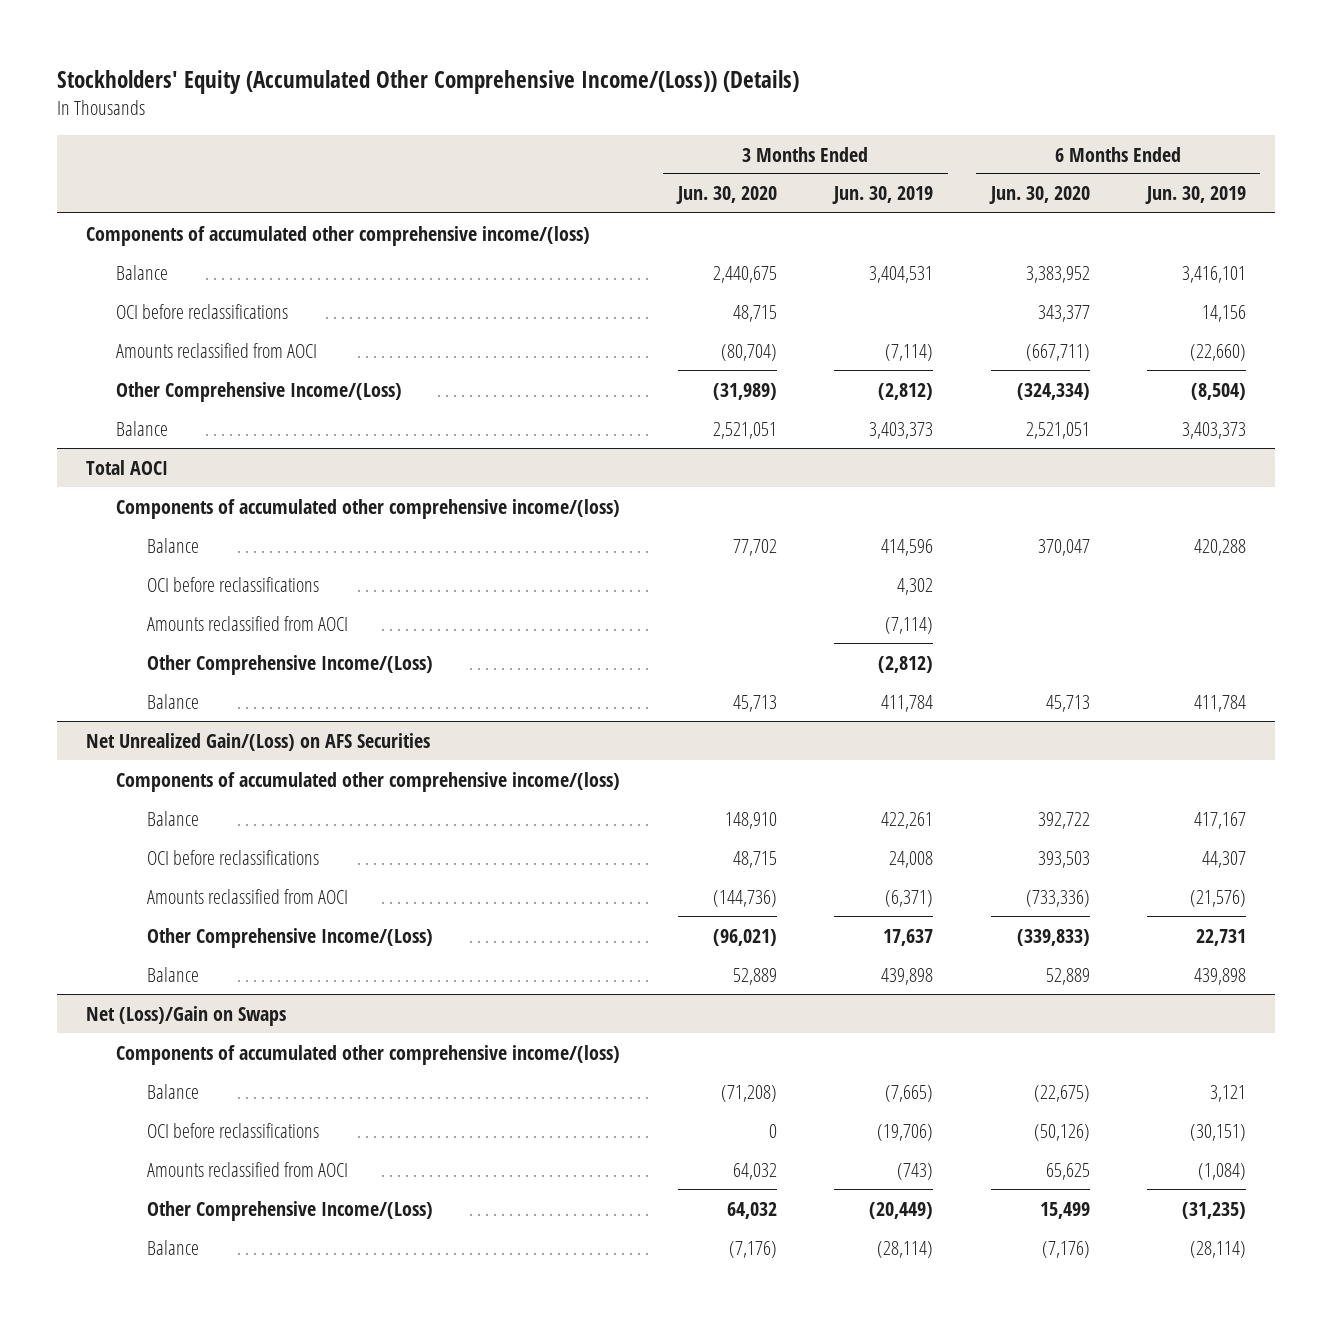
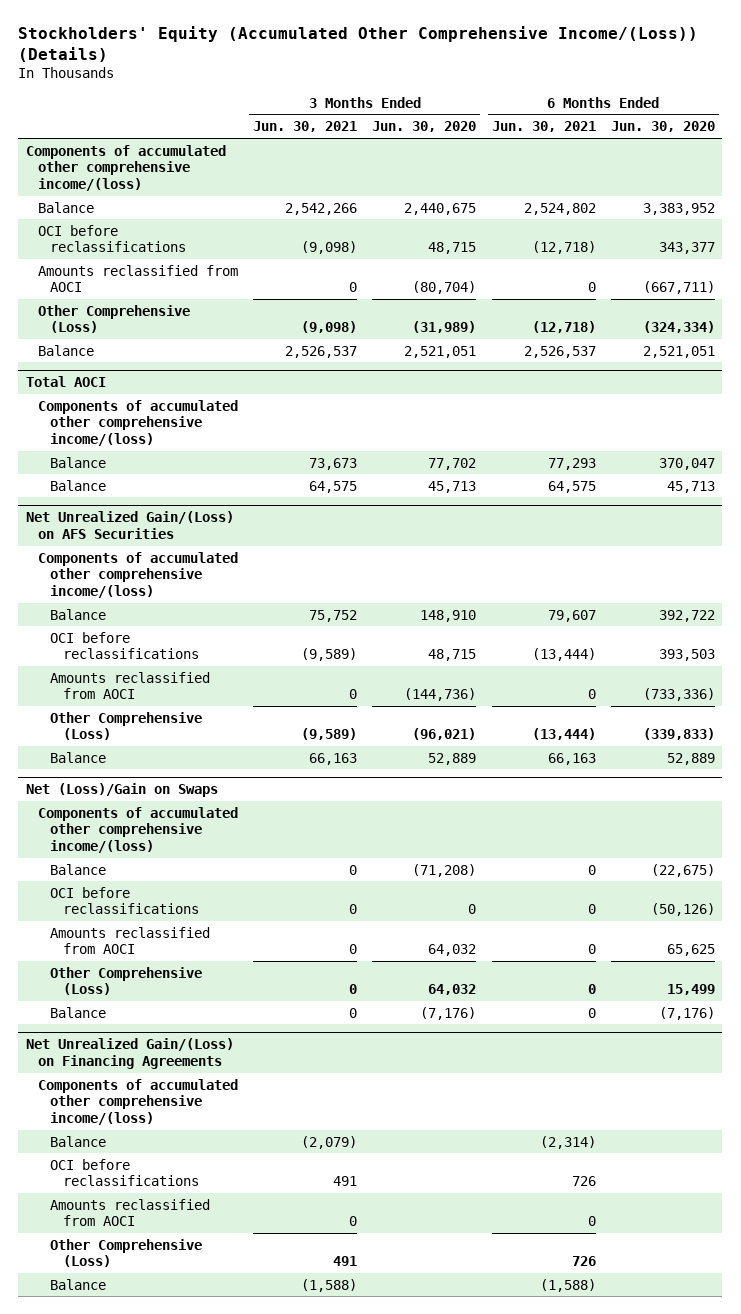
[832,186,934,205] Jun. 30, 2019 -> none
[1144,186,1246,205] Jun. 30, 2019 -> none
none -> [253,121,358,133] Jun. 30, 2021
none -> [491,121,596,133] Jun. 30, 2021
[116,381,403,402] Other Comprehensive Income/(Loss) -> [38,304,191,334] Other Comprehensive (Loss)
[147,576,320,592] OCI before reclassifications -> none
[147,615,349,631] Amounts reclassified from AOCI -> none
[147,654,434,675] Other Comprehensive Income/(Loss) -> none
[147,927,434,948] Other Comprehensive Income/(Loss) -> [50,711,203,741] Other Comprehensive (Loss)
[147,1200,434,1221] Other Comprehensive Income/(Loss) -> [50,966,203,996] Other Comprehensive (Loss)
none -> [25,1037,234,1069] Net Unrealized Gain/(Loss) on Financing Agreements
none -> [38,1078,239,1126] Components of accumulated other comprehensive income/(loss)
none -> [50,1135,107,1147] Balance
none -> [50,1158,199,1187] OCI before reclassifications
none -> [50,1198,211,1227] Amounts reclassified from AOCI
none -> [50,1238,203,1268] Other Comprehensive (Loss)
none -> [50,1278,107,1290] Balance

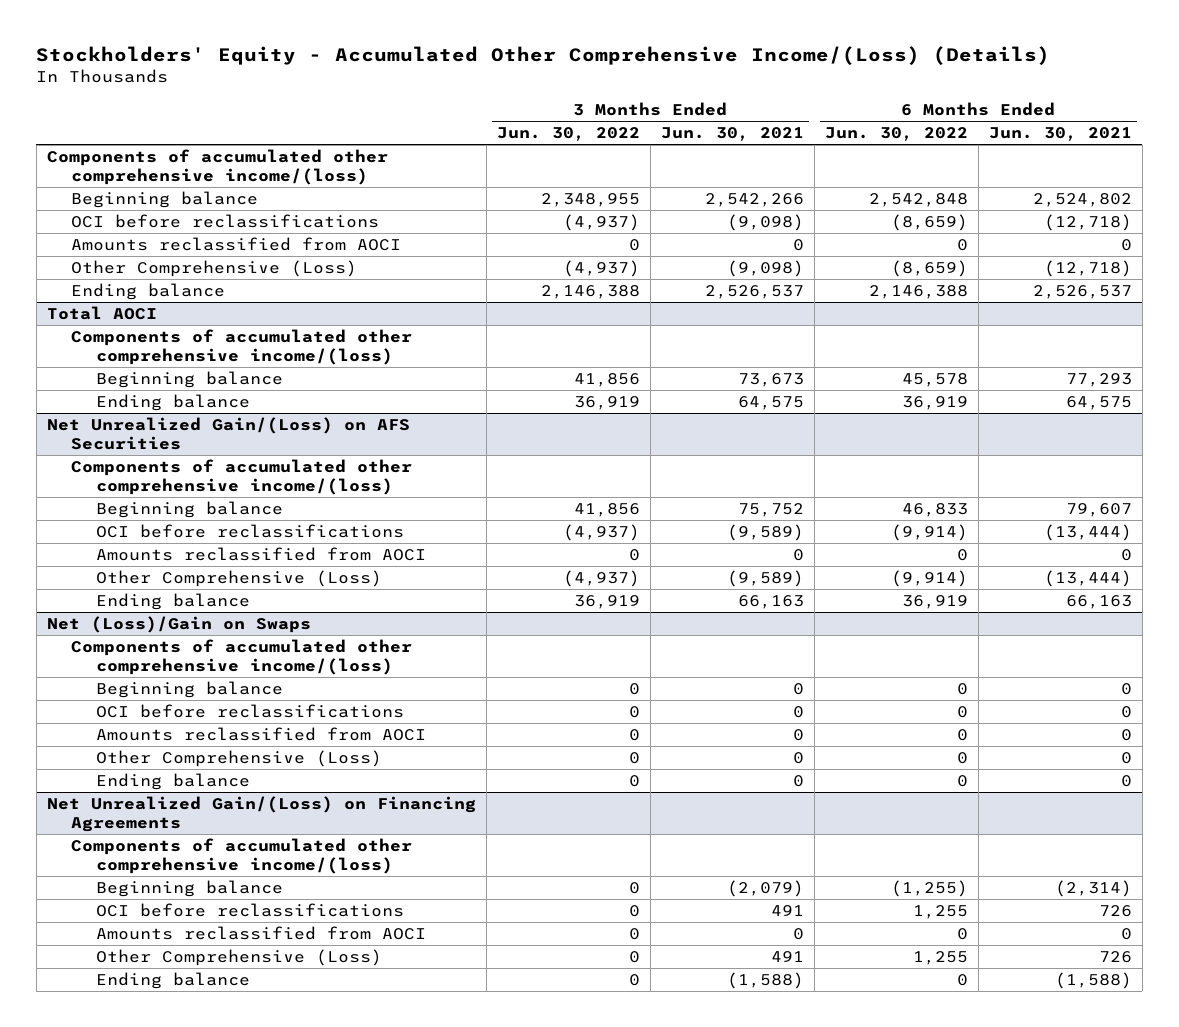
[18,26,699,62] Stockholders' Equity (Accumulated Other Comprehensive Income/(Loss)) (Details) -> [36,45,1051,65] Stockholders' Equity - Accumulated Other Comprehensive Income/(Loss) (Details)
[372,121,477,133] Jun. 30, 2020 -> none
[610,121,715,133] Jun. 30, 2020 -> none
none -> [496,127,640,142] Jun. 30, 2022
none -> [824,127,968,142] Jun. 30, 2022
[38,201,95,213] Balance -> [71,191,259,209] Beginning balance
[38,344,95,356] Balance -> [71,283,226,301] Ending balance
[50,456,107,468] Balance -> [95,371,283,389] Beginning balance
[50,479,107,491] Balance -> [95,394,250,412] Ending balance
[50,608,107,620] Balance -> [95,501,283,519] Beginning balance
[50,751,107,763] Balance -> [95,593,250,611] Ending balance
[50,863,107,875] Balance -> [95,681,283,699] Beginning balance
[50,1006,107,1018] Balance -> [95,773,250,791] Ending balance
[50,1135,107,1147] Balance -> [95,880,283,898] Beginning balance
[50,1278,107,1290] Balance -> [95,972,250,990] Ending balance

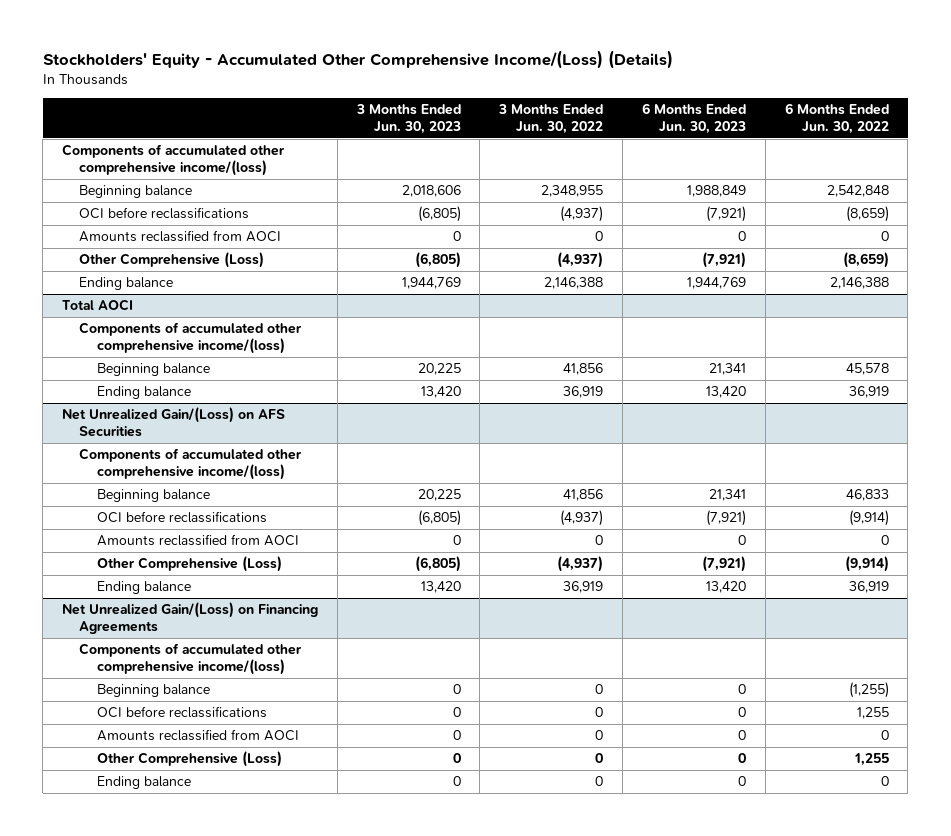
[660,127,804,142] Jun. 30, 2021 -> none
[988,127,1132,142] Jun. 30, 2021 -> none
none -> [355,104,461,135] 3 Months Ended Jun. 30, 2023
none -> [641,103,746,135] 6 Months Ended Jun. 30, 2023
[46,616,311,634] Net (Loss)/Gain on Swaps -> none
[71,639,413,676] Components of accumulated other comprehensive income/(loss) -> none
[95,681,283,699] Beginning balance -> none
[95,704,404,719] OCI before reclassifications -> none
[95,727,426,742] Amounts reclassified from AOCI -> none
[95,750,382,768] Other Comprehensive (Loss) -> none
[95,773,250,791] Ending balance -> none

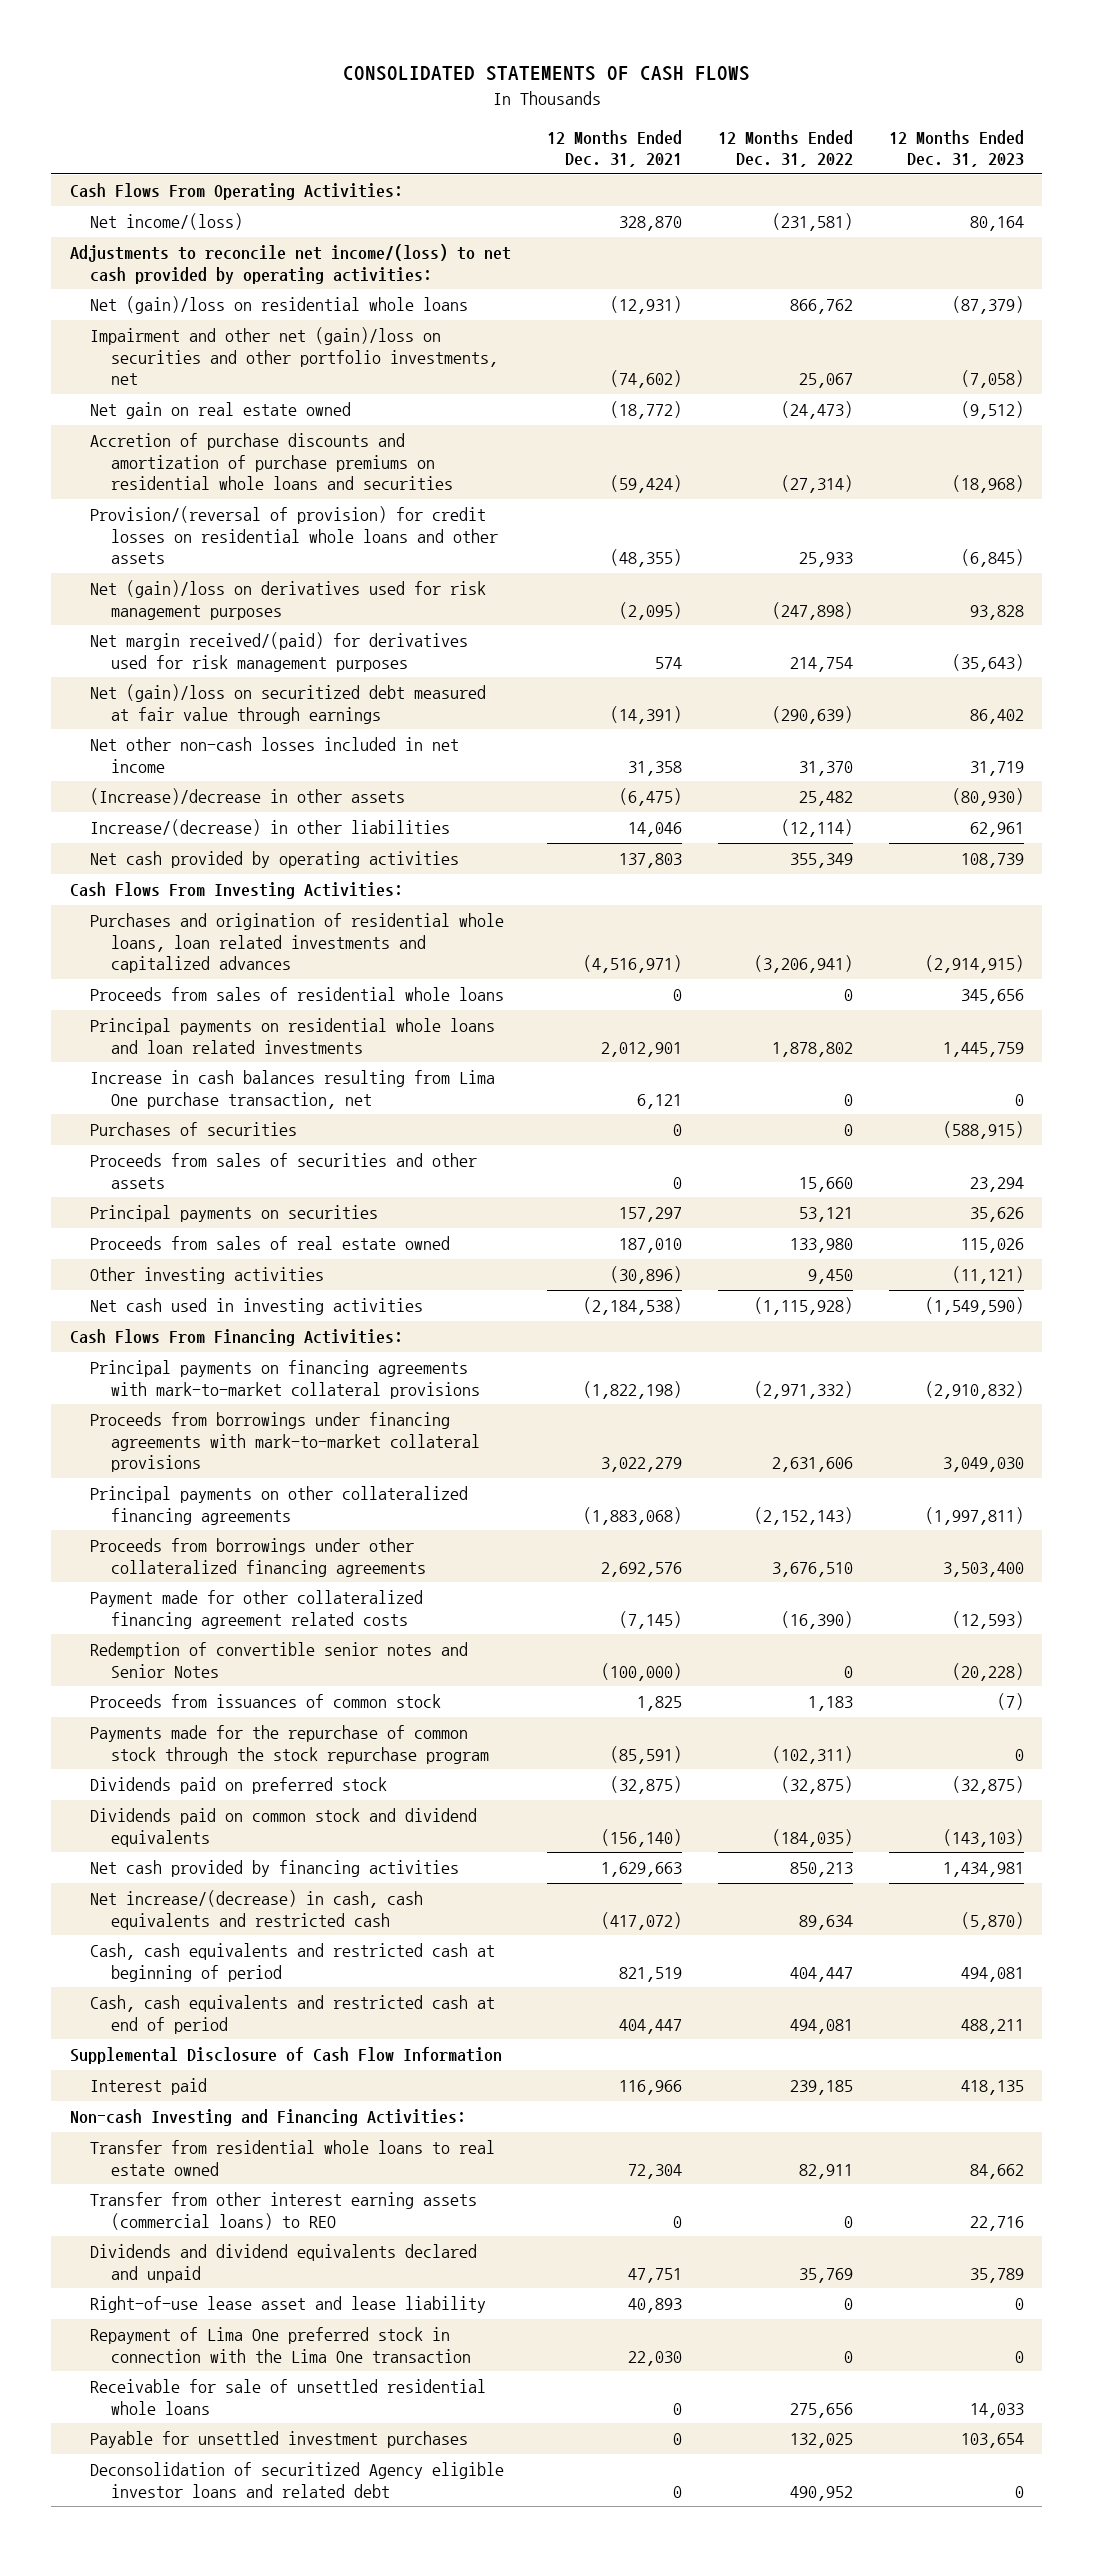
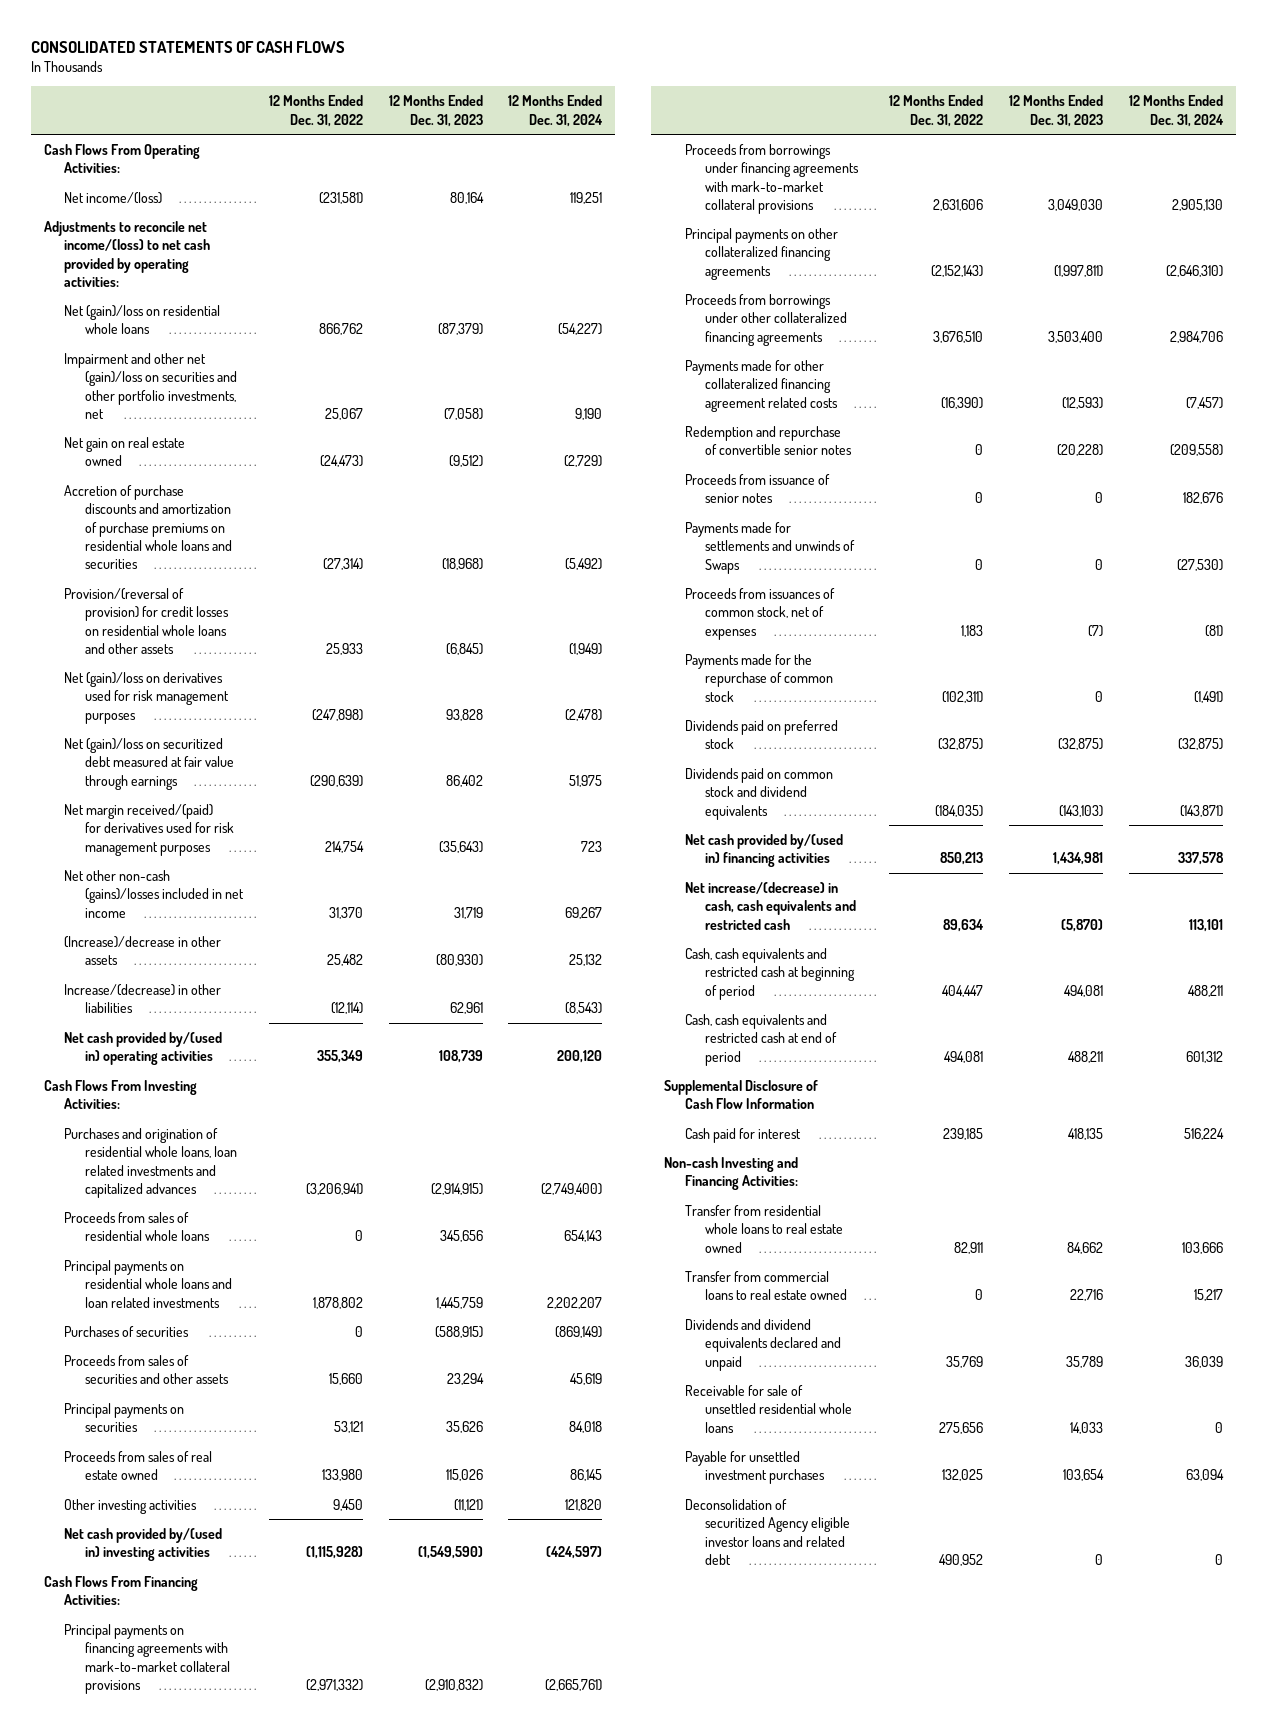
[546,129,682,168] 12 Months Ended Dec. 31, 2021 -> none
none -> [508,95,604,127] 12 Months Ended Dec. 31, 2024
[90,632,469,672] Net margin received/(paid) for derivatives used for risk management purposes -> [64,803,235,856] Net margin received/(paid) for derivatives used for risk management purposes
[90,737,460,773] Net other non-cash losses included in net income -> [64,869,245,918] Net other non-cash (gains)/losses included in net income
[90,851,460,869] Net cash provided by operating activities -> [64,1031,223,1066] Net cash provided by/(used in) operating activities
[90,1070,496,1109] Increase in cash balances resulting from Lima One purchase transaction, net -> none
[90,1298,424,1316] Net cash used in investing activities -> [64,1527,223,1562] Net cash provided by/(used in) investing activities
[90,1590,424,1629] Payment made for other collateralized financing agreement related costs -> [684,359,839,412] Payments made for other collateralized financing agreement related costs
[90,1642,469,1678] Redemption of convertible senior notes and Senior Notes -> [684,425,853,456] Redemption and repurchase of convertible senior notes
none -> [684,473,830,504] Proceeds from issuance of senior notes
none -> [684,521,856,574] Payments made for settlements and unwinds of Swaps
[90,1694,442,1709] Proceeds from issuances of common stock -> [684,587,835,640] Proceeds from issuances of common stock, net of expenses
[90,1725,490,1764] Payments made for the repurchase of common stock through the stock repurchase program -> [684,653,834,702] Payments made for the repurchase of common stock
[90,1860,460,1878] Net cash provided by financing activities -> [684,833,843,868] Net cash provided by/(used in) financing activities
[90,2078,208,2096] Interest paid -> [684,1127,801,1143] Cash paid for interest
[90,2192,478,2230] Transfer from other interest earning assets (commercial loans) to REO -> [684,1270,848,1301] Transfer from commercial loans to real estate owned
[90,2296,487,2314] Right-of-use lease asset and lease liability -> none
[90,2327,472,2363] Repayment of Lima One preferred stock in connection with the Lima One transaction -> none

